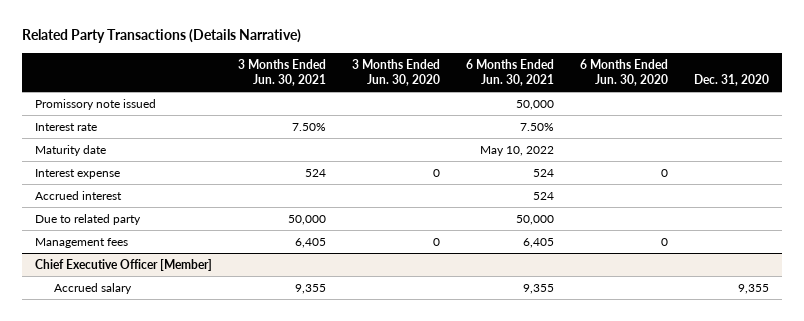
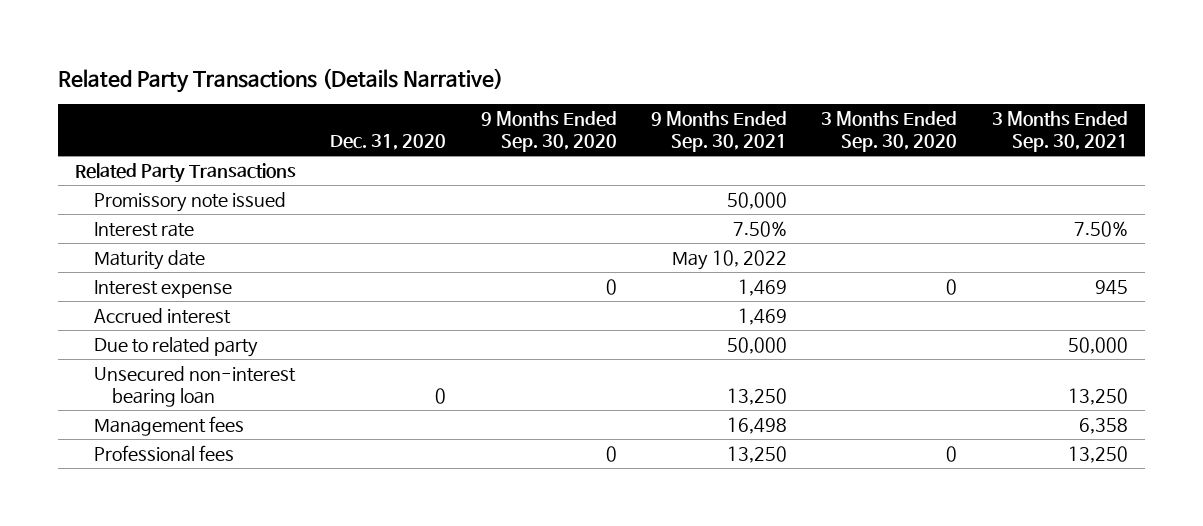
[237,58,326,86] 3 Months Ended Jun. 30, 2021 -> none
[351,58,440,86] 3 Months Ended Jun. 30, 2020 -> none
[465,58,554,86] 6 Months Ended Jun. 30, 2021 -> none
[579,58,668,86] 6 Months Ended Jun. 30, 2020 -> none
none -> [480,110,617,152] 9 Months Ended Sep. 30, 2020
none -> [650,110,787,152] 9 Months Ended Sep. 30, 2021
none -> [821,110,958,152] 3 Months Ended Sep. 30, 2020
none -> [991,110,1128,152] 3 Months Ended Sep. 30, 2021
none -> [74,163,296,184] Related Party Transactions
none -> [93,366,296,408] Unsecured non-interest bearing loan
[34,259,212,272] Chief Executive Officer [Member] -> none
[54,283,133,295] Accrued salary -> none
none -> [93,445,234,463] Professional fees

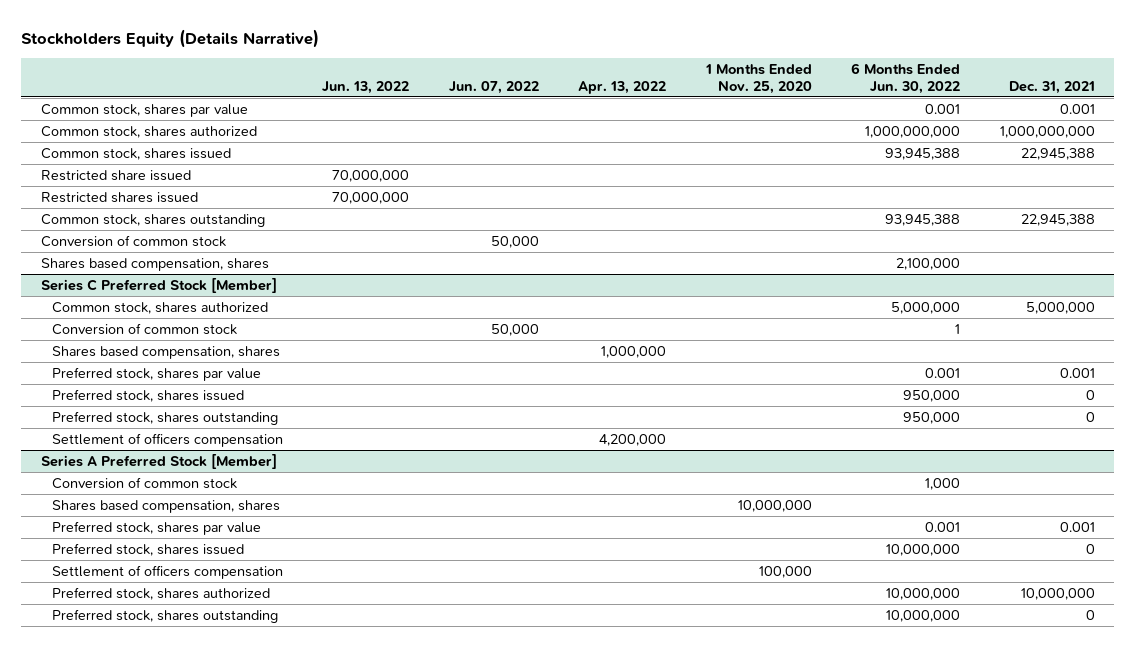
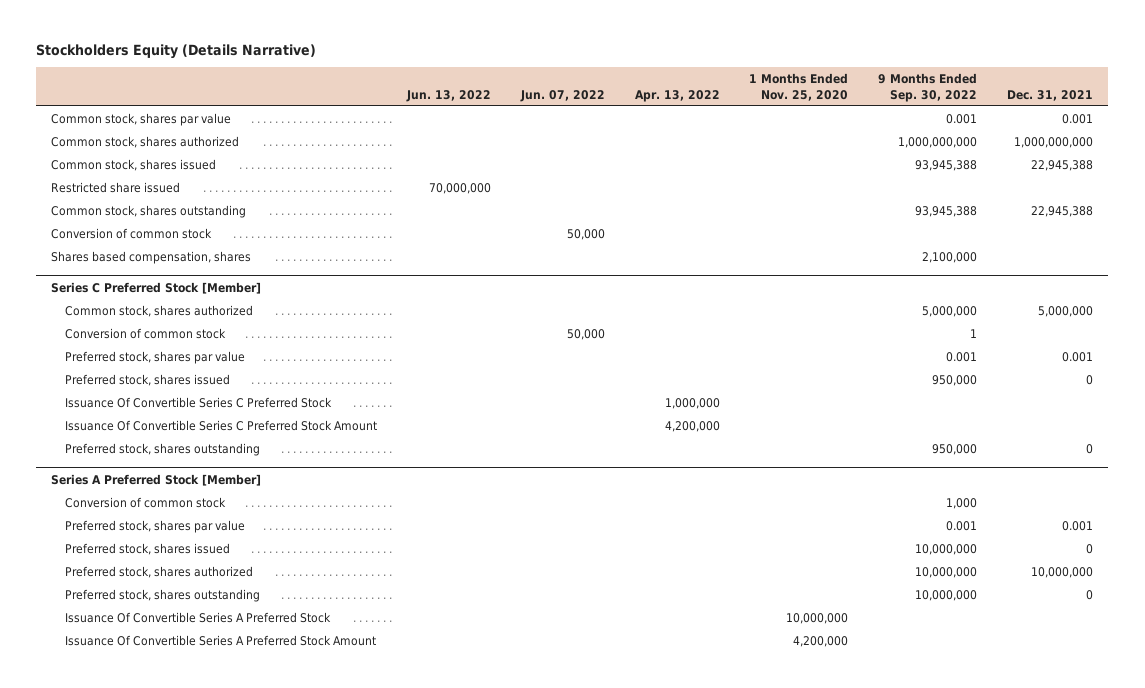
[851,63,961,94] 6 Months Ended Jun. 30, 2022 -> none
none -> [878,73,978,102] 9 Months Ended Sep. 30, 2022
[40,191,198,203] Restricted shares issued -> none
[51,345,280,359] Shares based compensation, shares -> none
none -> [64,396,332,408] Issuance Of Convertible Series C Preferred Stock
none -> [64,419,377,431] Issuance Of Convertible Series C Preferred Stock Amount
[51,432,283,447] Settlement of officers compensation -> none
[51,499,280,513] Shares based compensation, shares -> none
[51,564,283,579] Settlement of officers compensation -> none
none -> [64,611,331,623] Issuance Of Convertible Series A Preferred Stock
none -> [64,634,376,646] Issuance Of Convertible Series A Preferred Stock Amount

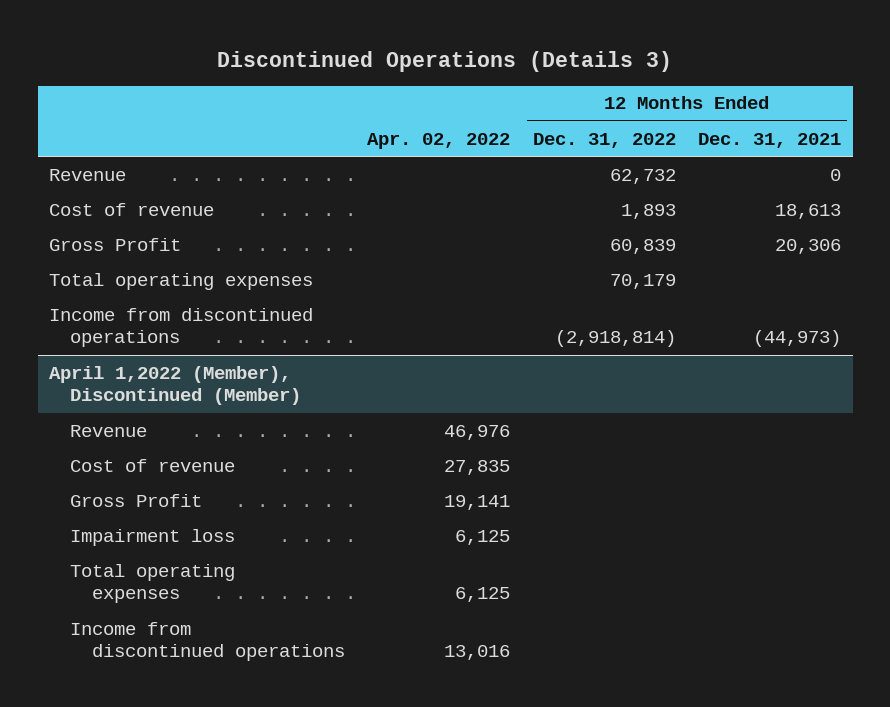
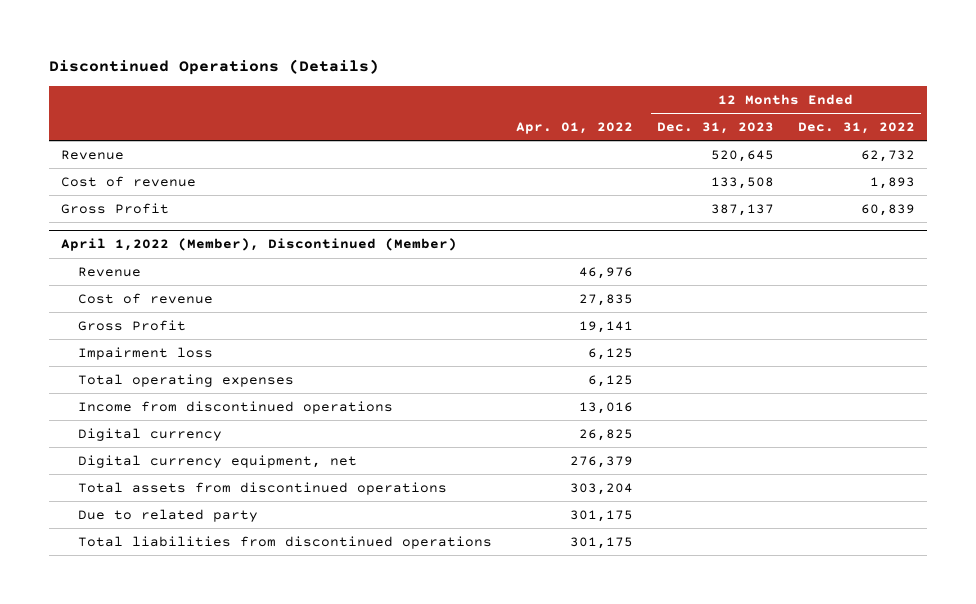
[217,50,673,72] Discontinued Operations (Details 3) -> [48,59,379,76] Discontinued Operations (Details)
[367,132,511,149] Apr. 02, 2022 -> none
[698,132,842,148] Dec. 31, 2021 -> none
none -> [515,122,633,135] Apr. 01, 2022
none -> [656,122,774,135] Dec. 31, 2023
[48,272,313,290] Total operating expenses -> none
[48,307,313,348] Income from discontinued operations -> none
none -> [77,427,222,441] Digital currency
none -> [77,454,357,468] Digital currency equipment, net
none -> [77,481,447,495] Total assets from discontinued operations
none -> [77,508,258,522] Due to related party
none -> [77,535,492,549] Total liabilities from discontinued operations

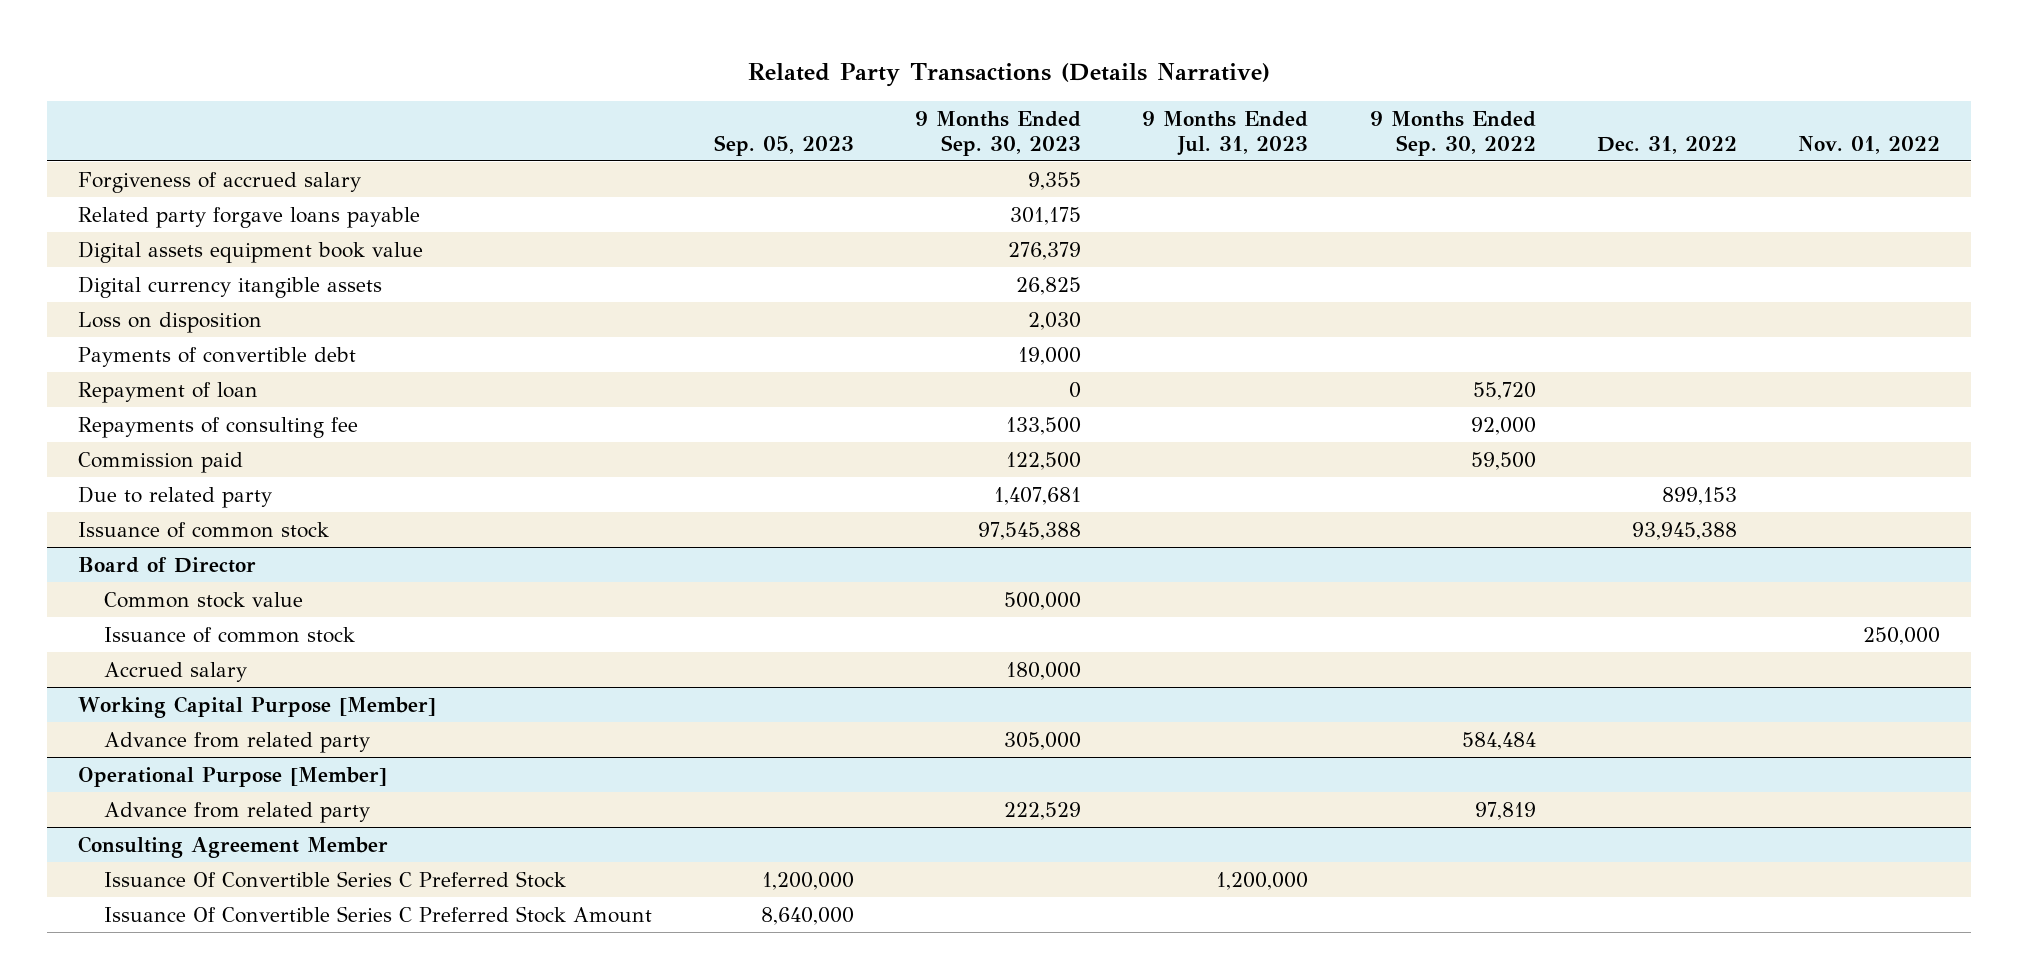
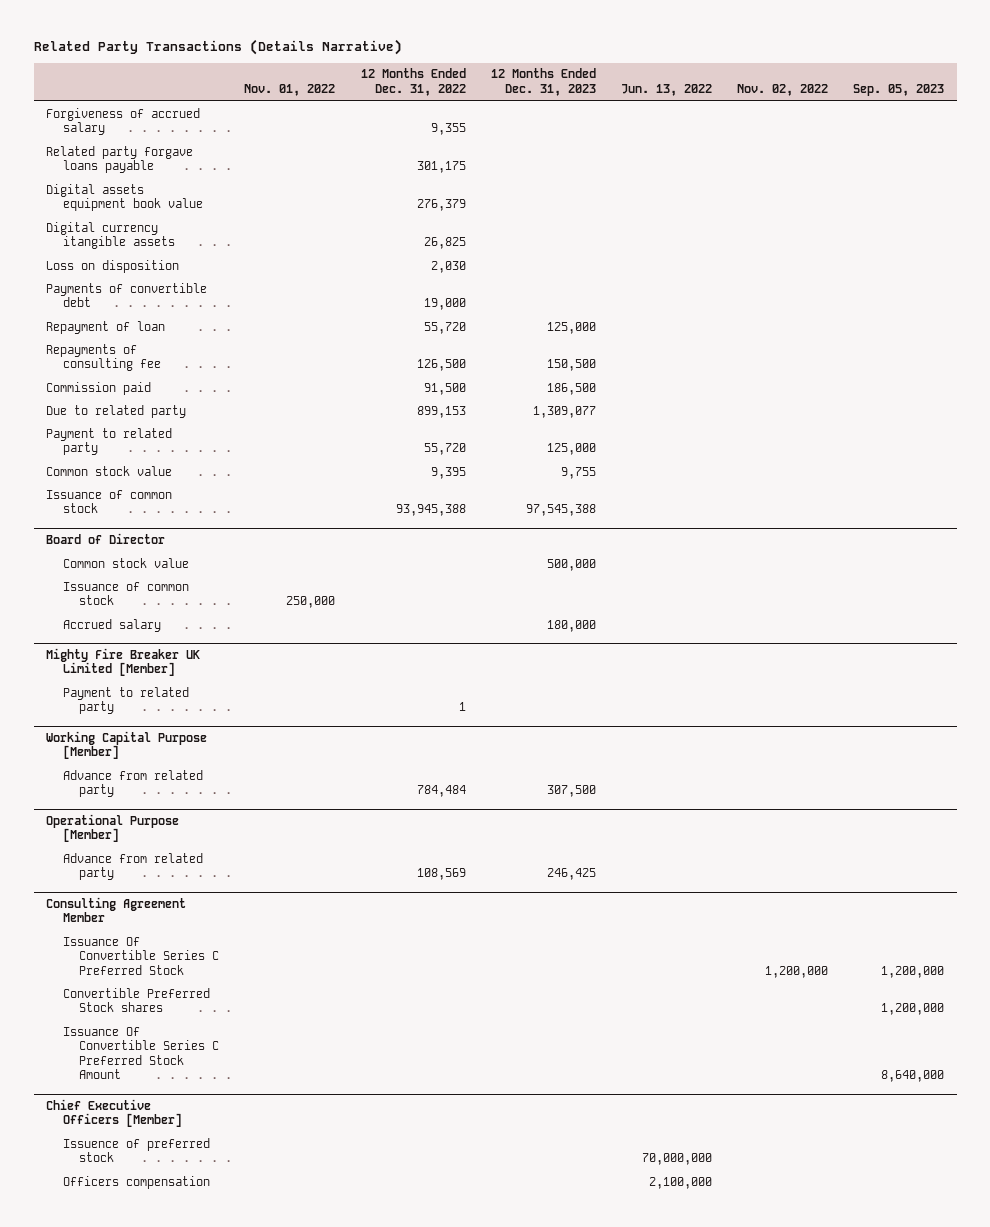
[914,110,1081,156] 9 Months Ended Sep. 30, 2023 -> none
[1142,110,1309,156] 9 Months Ended Jul. 31, 2023 -> none
[1369,110,1536,156] 9 Months Ended Sep. 30, 2022 -> none
[1596,135,1737,154] Dec. 31, 2022 -> none
none -> [360,68,466,96] 12 Months Ended Dec. 31, 2022
none -> [490,68,596,96] 12 Months Ended Dec. 31, 2023
none -> [620,83,712,96] Jun. 13, 2022
none -> [736,83,828,96] Nov. 02, 2022
none -> [46,427,173,456] Payment to related party
none -> [46,465,173,476] Common stock value
none -> [46,647,201,677] Mighty Fire Breaker UK Limited [Member]
none -> [62,686,189,715] Payment to related party
none -> [62,987,210,1013] Convertible Preferred Stock shares
none -> [46,1098,182,1128] Chief Executive Officers [Member]
none -> [62,1137,210,1163] Issuence of preferred stock
none -> [62,1175,210,1189] Officers compensation

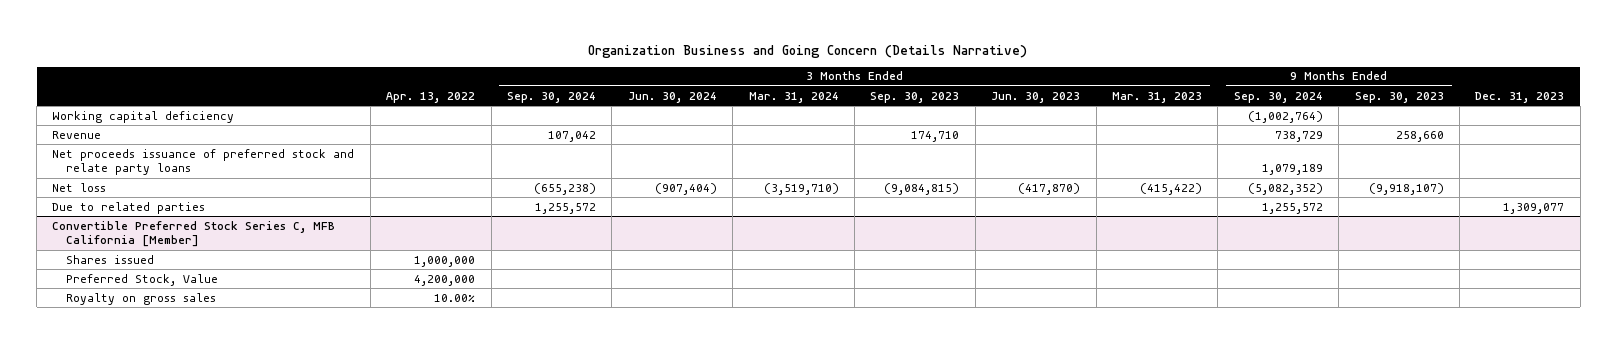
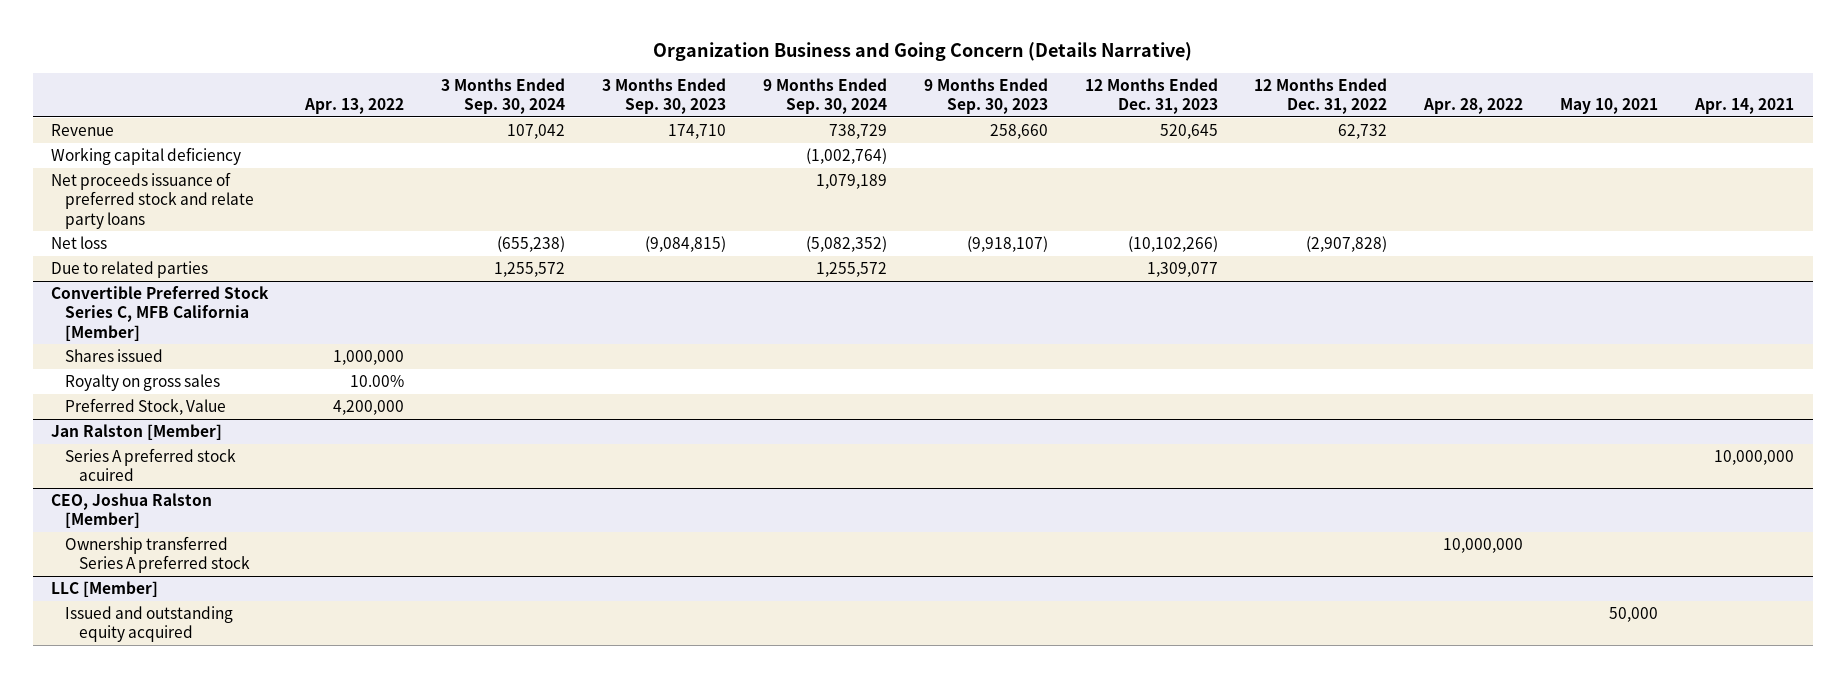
[627,91,717,103] Jun. 30, 2024 -> none
[748,91,839,103] Mar. 31, 2024 -> none
[991,91,1081,103] Jun. 30, 2023 -> none
[1112,91,1203,103] Mar. 31, 2023 -> none
[1475,91,1565,103] Dec. 31, 2023 -> none
none -> [1084,77,1218,115] 12 Months Ended Dec. 31, 2023
none -> [1254,77,1388,115] 12 Months Ended Dec. 31, 2022
none -> [1423,98,1524,115] Apr. 28, 2022
none -> [1560,98,1659,115] May 10, 2021
none -> [1694,98,1795,115] Apr. 14, 2021
[52,110,235,123] Working capital deficiency -> [51,147,242,166] Working capital deficiency
[65,273,218,286] Preferred Stock, Value -> [65,398,227,416] Preferred Stock, Value
none -> [51,424,223,441] Jan Ralston [Member]
none -> [65,448,237,482] Series A preferred stock acuired
none -> [51,493,213,529] CEO, Joshua Ralston [Member]
none -> [65,536,251,574] Ownership transferred Series A preferred stock
none -> [51,581,159,598] LLC [Member]
none -> [65,606,234,643] Issued and outstanding equity acquired

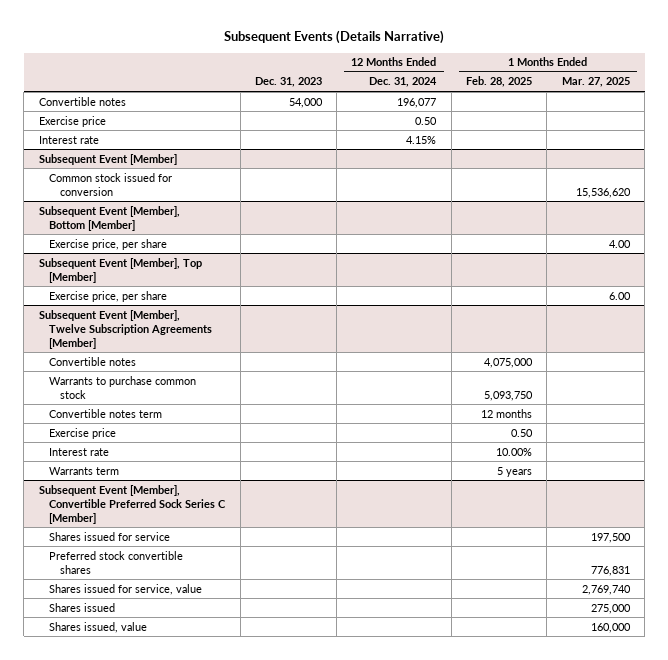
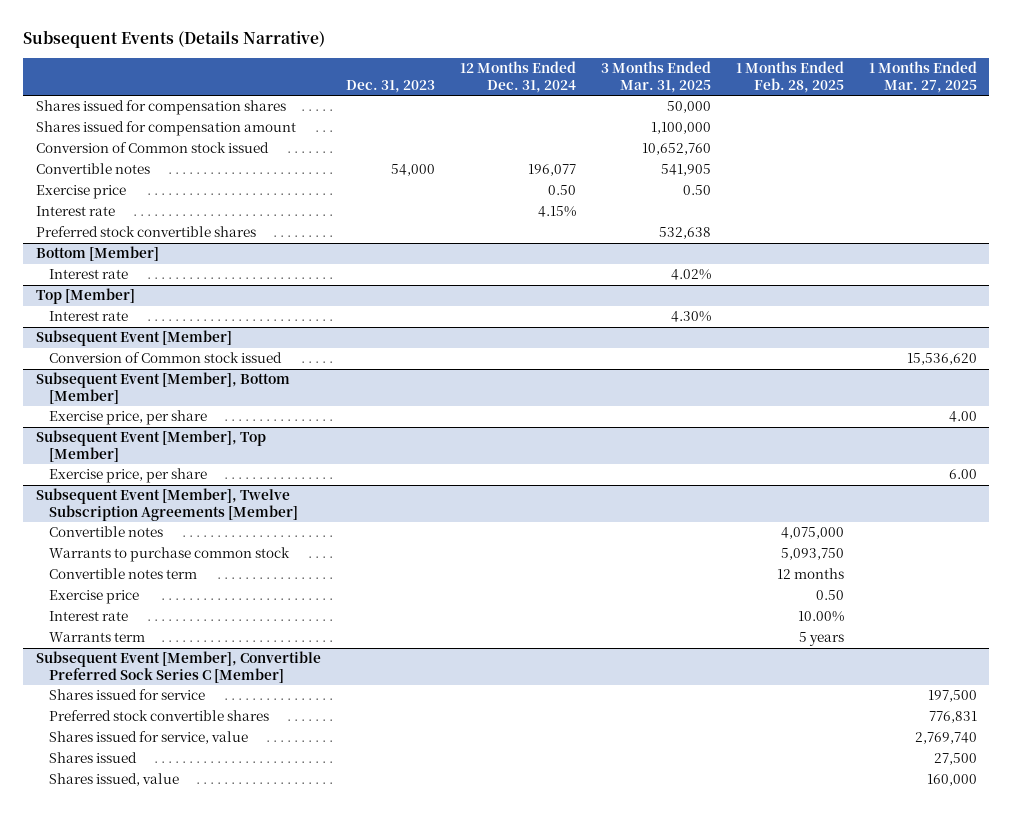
none -> [600,61,711,93] 3 Months Ended Mar. 31, 2025
none -> [35,100,286,116] Shares issued for compensation shares
none -> [35,121,296,137] Shares issued for compensation amount
none -> [35,142,269,154] Conversion of Common stock issued
none -> [35,226,256,238] Preferred stock convertible shares
none -> [35,246,159,262] Bottom [Member]
none -> [49,269,129,280] Interest rate
none -> [35,288,135,305] Top [Member]
none -> [49,311,129,322] Interest rate
[49,172,173,196] Common stock issued for conversion -> [49,352,283,364] Conversion of Common stock issued
[590,603,631,614] 275,000 -> [933,753,977,766] 27,500

